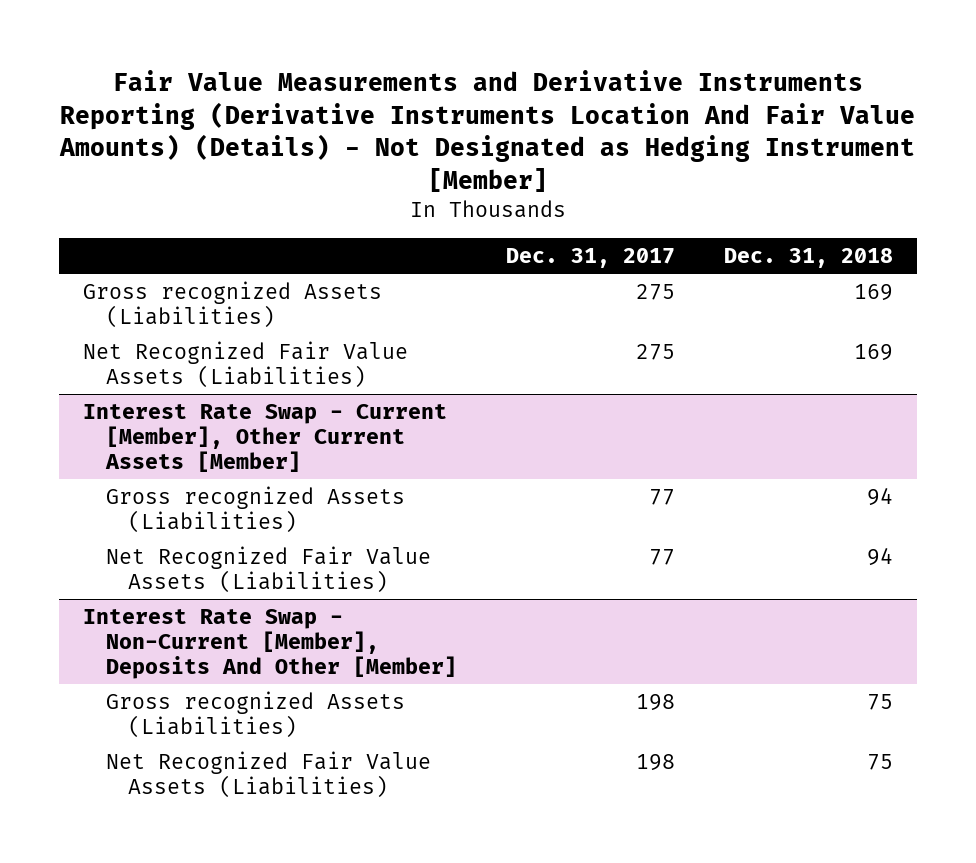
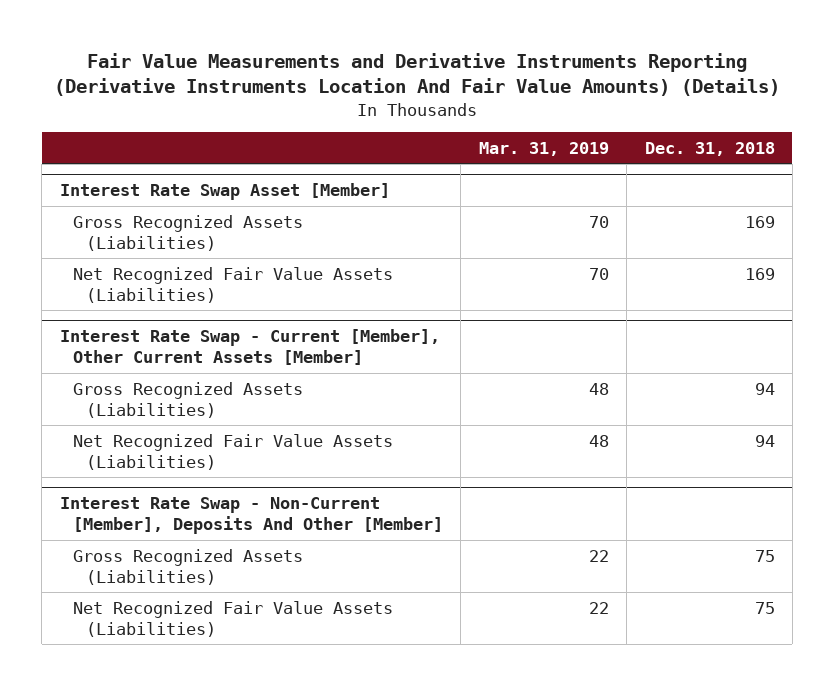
[58,70,915,192] Fair Value Measurements and Derivative Instruments Reporting (Derivative Instruments Location And Fair Value Amounts) (Details) - Not Designated as Hedging Instrument [Member] -> [54,52,781,97] Fair Value Measurements and Derivative Instruments Reporting (Derivative Instruments Location And Fair Value Amounts) (Details)
[505,247,675,268] Dec. 31, 2017 -> none
none -> [478,141,609,156] Mar. 31, 2019
none -> [59,183,390,201] Interest Rate Swap Asset [Member]
[83,280,383,328] Gross recognized Assets (Liabilities) -> [72,214,303,251] Gross Recognized Assets (Liabilities)
[105,485,405,533] Gross recognized Assets (Liabilities) -> [72,381,303,418] Gross Recognized Assets (Liabilities)
[105,690,405,738] Gross recognized Assets (Liabilities) -> [72,548,303,585] Gross Recognized Assets (Liabilities)

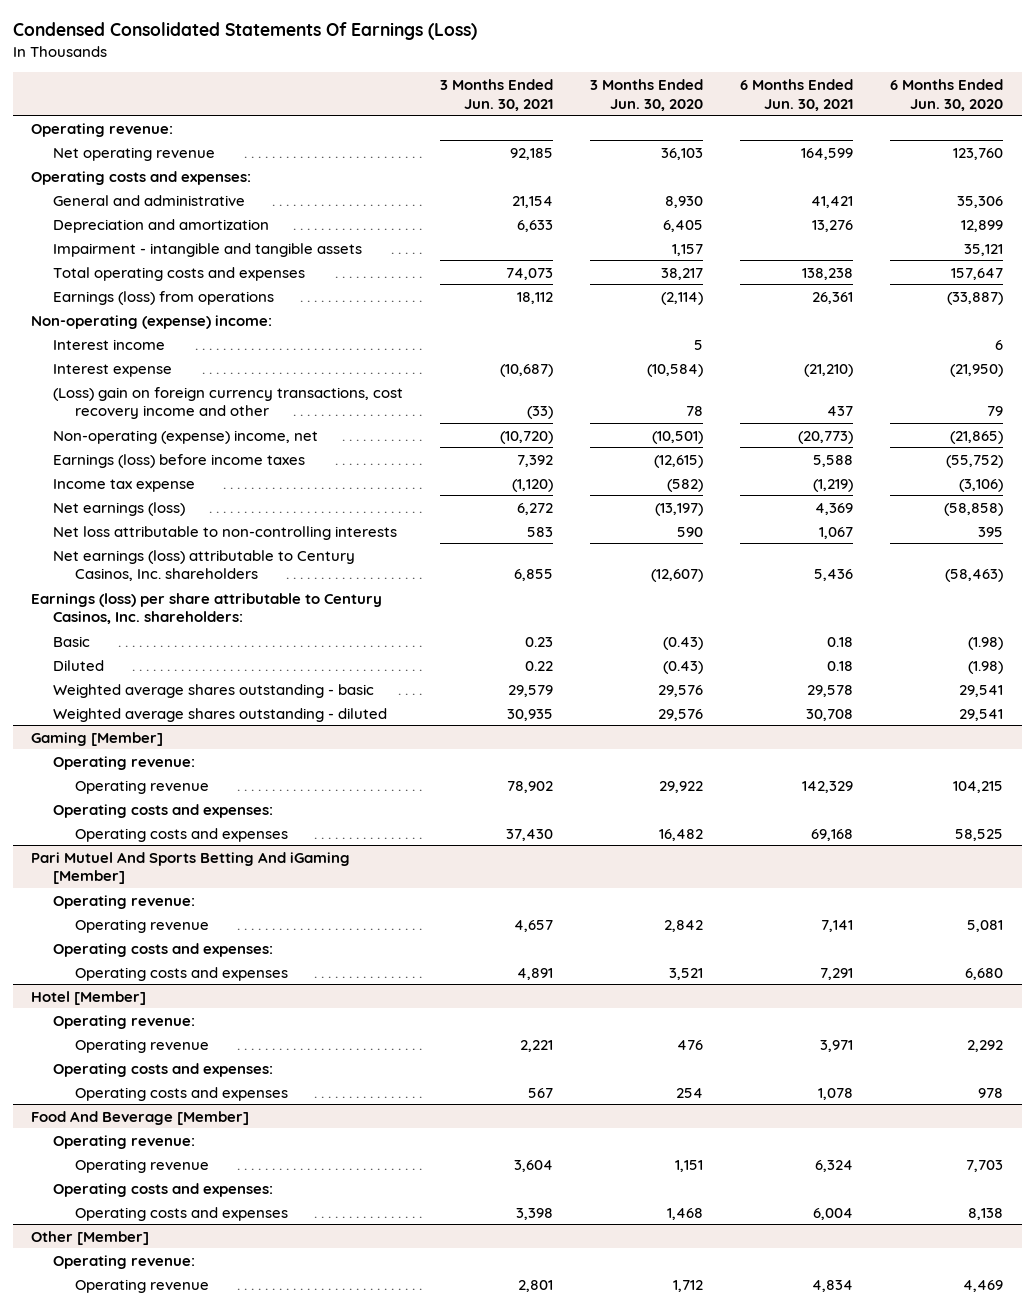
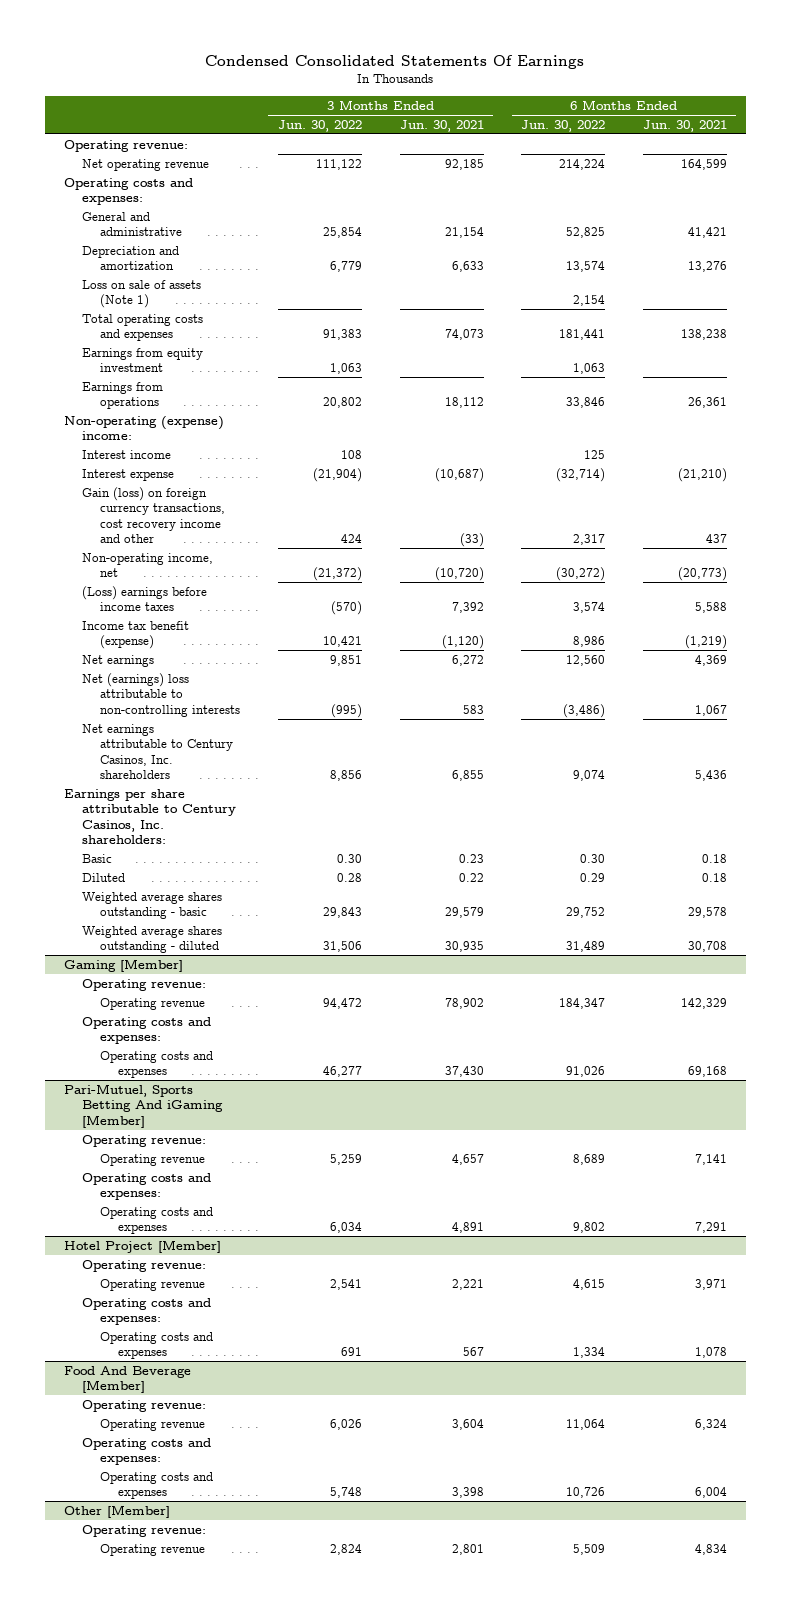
[12,22,477,41] Condensed Consolidated Statements Of Earnings (Loss) -> [205,54,585,69] Condensed Consolidated Statements Of Earnings
[590,78,704,111] 3 Months Ended Jun. 30, 2020 -> none
[890,78,1004,111] 6 Months Ended Jun. 30, 2020 -> none
none -> [277,120,362,133] Jun. 30, 2022
none -> [521,120,606,133] Jun. 30, 2022
[53,242,363,257] Impairment - intangible and tangible assets -> none
none -> [82,279,202,309] Loss on sale of assets (Note 1)
none -> [82,347,204,373] Earnings from equity investment
[53,290,275,305] Earnings (loss) from operations -> [82,381,164,410] Earnings from operations
[53,386,404,420] (Loss) gain on foreign currency transactions, cost recovery income and other -> [82,486,226,544] Gain (loss) on foreign currency transactions, cost recovery income and other
[53,429,319,444] Non-operating (expense) income, net -> [82,552,214,578] Non-operating income, net
[53,453,306,468] Earnings (loss) before income taxes -> [82,585,208,612] (Loss) earnings before income taxes
[53,478,196,492] Income tax expense -> [82,620,190,650] Income tax benefit (expense)
[53,501,186,516] Net earnings (loss) -> [82,654,155,667] Net earnings
[53,525,398,540] Net loss attributable to non-controlling interests -> [82,672,241,717] Net (earnings) loss attributable to non-controlling interests
[53,549,356,582] Net earnings (loss) attributable to Century Casinos, Inc. shareholders -> [82,723,234,780] Net earnings attributable to Century Casinos, Inc. shareholders
[31,592,383,625] Earnings (loss) per share attributable to Century Casinos, Inc. shareholders: -> [64,788,237,845] Earnings per share attributable to Century Casinos, Inc. shareholders:
[31,851,351,885] Pari Mutuel And Sports Betting And iGaming [Member] -> [64,1083,224,1128] Pari-Mutuel, Sports Betting And iGaming [Member]
[31,990,147,1005] Hotel [Member] -> [64,1239,222,1253] Hotel Project [Member]

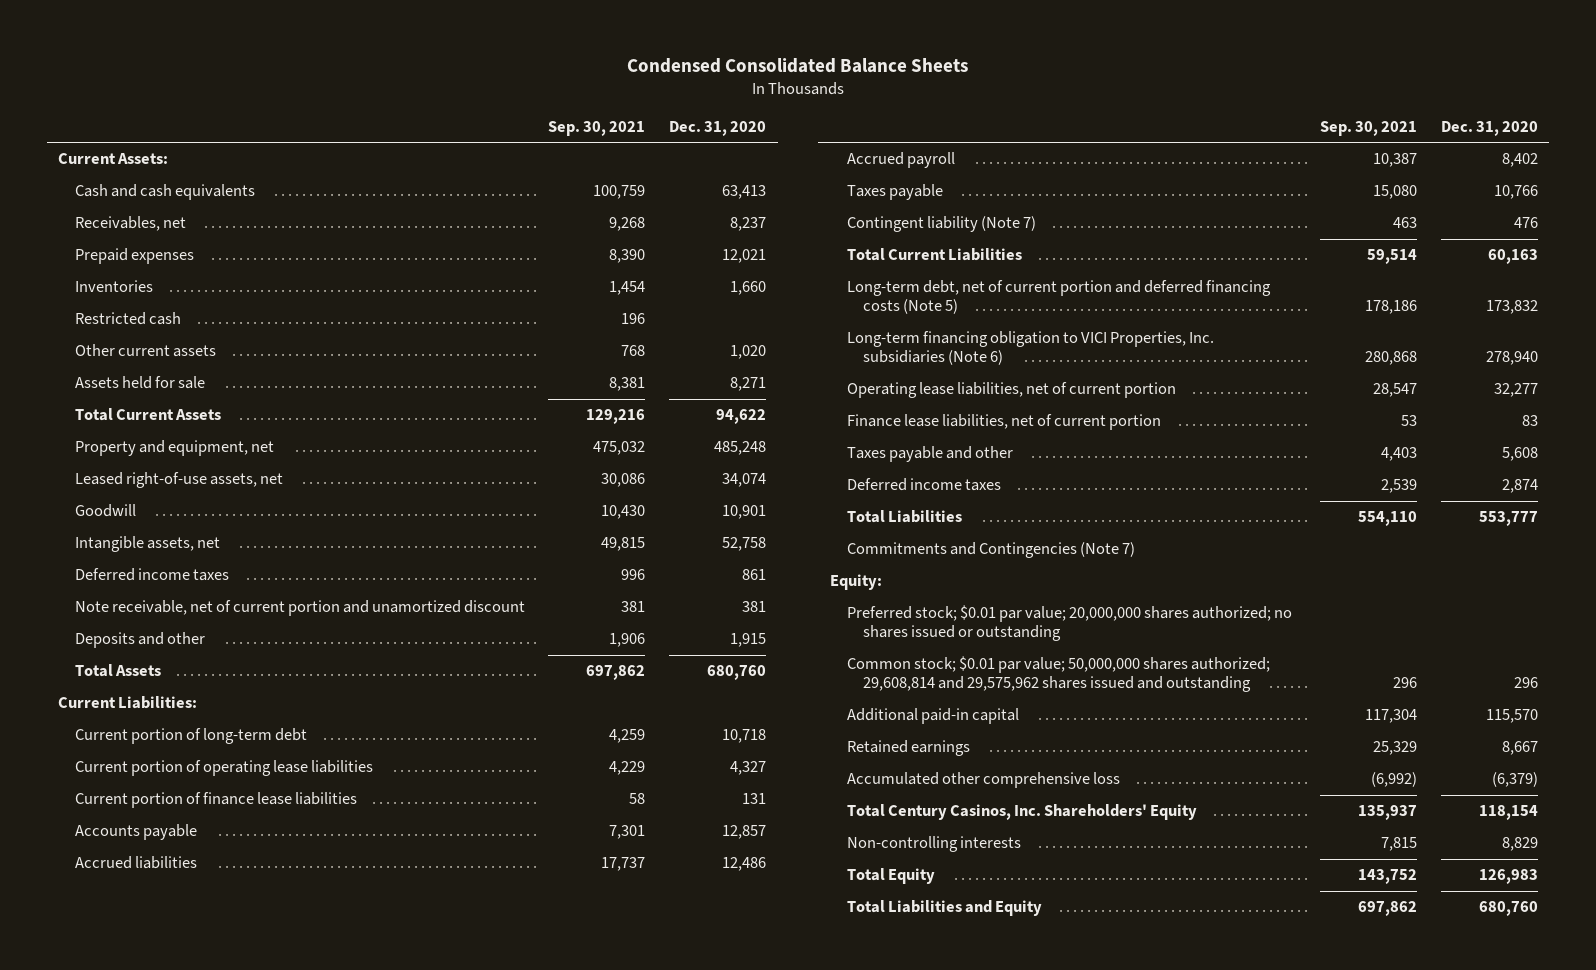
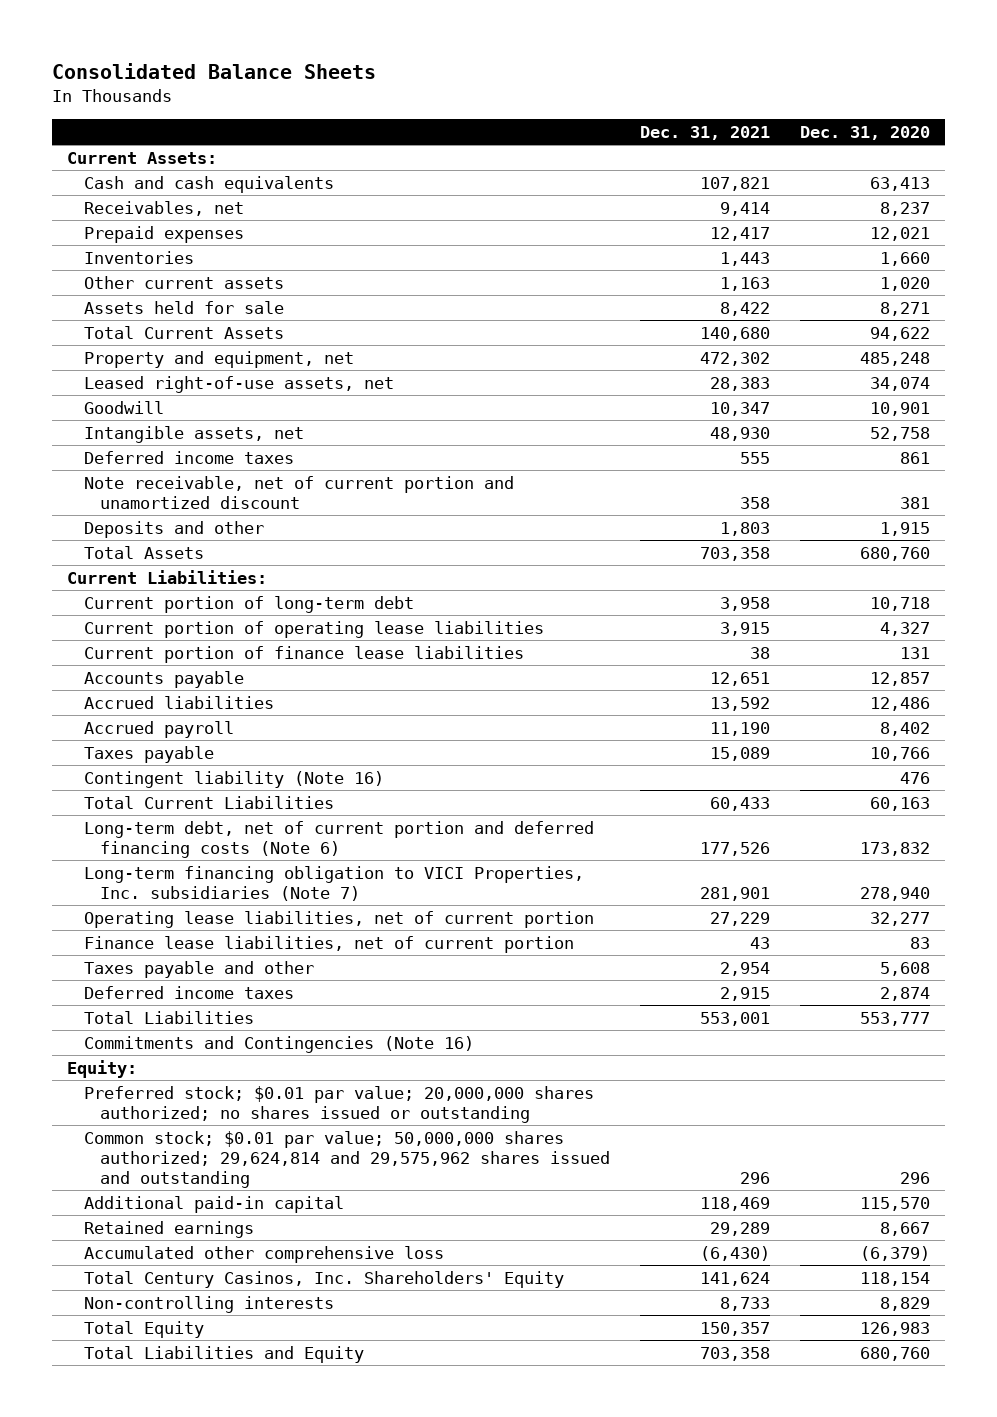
[626,58,968,74] Condensed Consolidated Balance Sheets -> [52,63,377,80] Consolidated Balance Sheets
[548,120,646,136] Sep. 30, 2021 -> none
none -> [639,125,770,140] Dec. 31, 2021
[74,312,181,326] Restricted cash -> none
[846,216,1036,233] Contingent liability (Note 7) -> [83,770,384,788] Contingent liability (Note 16)
[846,280,1271,315] Long-term debt, net of current portion and deferred financing costs (Note 5) -> [83,820,594,858] Long-term debt, net of current portion and deferred financing costs (Note 6)
[846,331,1214,366] Long-term financing obligation to VICI Properties, Inc. subsidiaries (Note 6) -> [83,865,584,901] Long-term financing obligation to VICI Properties, Inc. subsidiaries (Note 7)
[846,542,1135,559] Commitments and Contingencies (Note 7) -> [83,1035,474,1053] Commitments and Contingencies (Note 16)
[846,656,1270,693] Common stock; $0.01 par value; 50,000,000 shares authorized; 29,608,814 and 29,575,962 shares issued and outstanding -> [83,1130,610,1188] Common stock; $0.01 par value; 50,000,000 shares authorized; 29,624,814 and 29,575,962 shares issued and outstanding

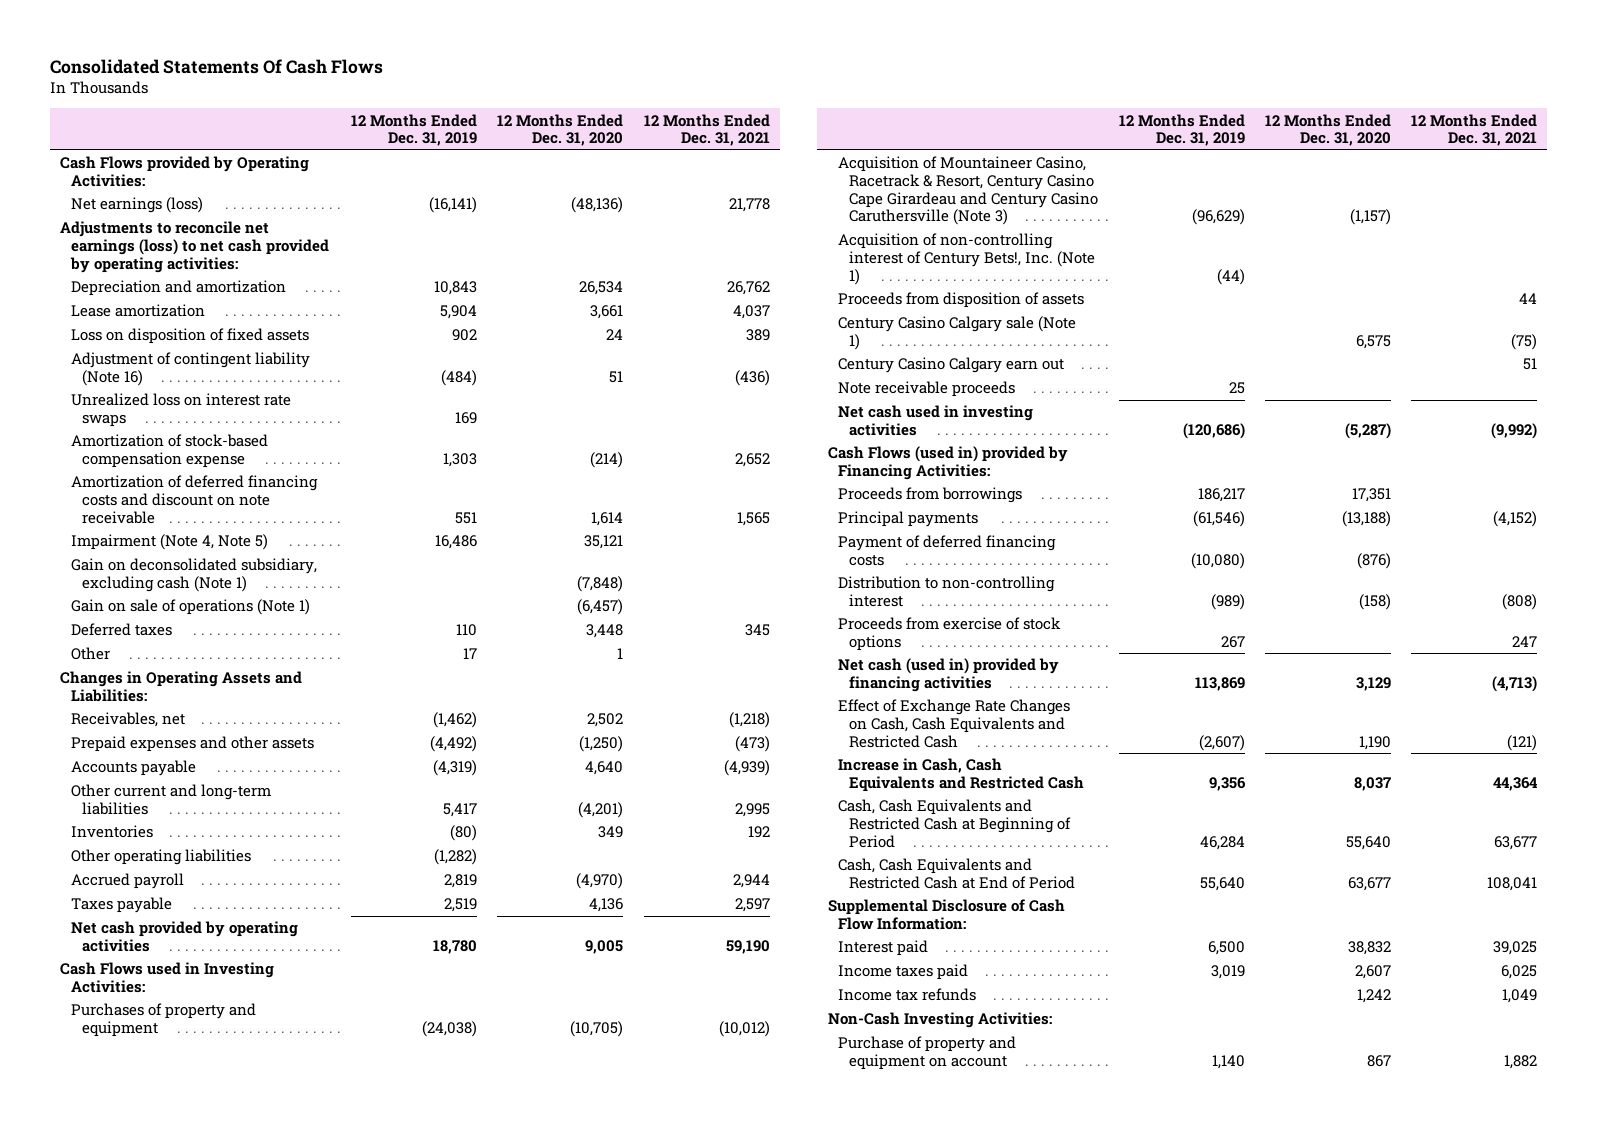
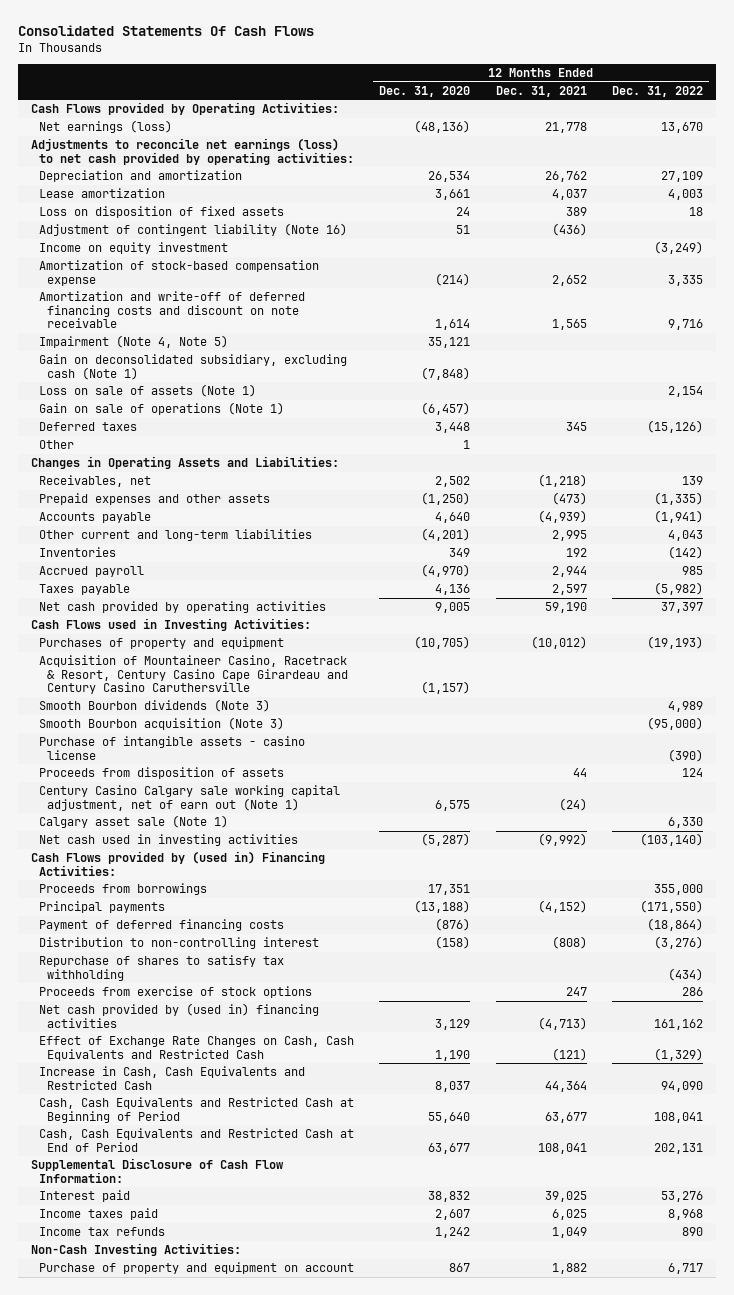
[350,113,477,147] 12 Months Ended Dec. 31, 2019 -> none
none -> [612,85,704,97] Dec. 31, 2022
[70,393,291,427] Unrealized loss on interest rate swaps -> none
none -> [39,242,229,255] Income on equity investment
[70,475,318,524] Amortization of deferred financing costs and discount on note receivable -> [39,291,306,328] Amortization and write-off of deferred financing costs and discount on note receivable
none -> [39,384,257,398] Loss on sale of assets (Note 1)
[70,849,251,866] Other operating liabilities -> none
[838,156,1099,226] Acquisition of Mountaineer Casino, Racetrack & Resort, Century Casino Cape Girardeau and Century Casino Caruthersville (Note 3) -> [39,655,349,694] Acquisition of Mountaineer Casino, Racetrack & Resort, Century Casino Cape Girardeau and Century Casino Caruthersville
none -> [39,699,271,713] Smooth Bourbon dividends (Note 3)
none -> [39,717,285,731] Smooth Bourbon acquisition (Note 3)
[838,233,1096,285] Acquisition of non-controlling interest of Century Bets!, Inc. (Note 1) -> [39,736,306,760] Purchase of intangible assets - casino license
[838,357,1065,374] Century Casino Calgary earn out -> none
[838,381,1016,398] Note receivable proceeds -> none
[838,316,1077,350] Century Casino Calgary sale (Note 1) -> [39,785,341,811] Century Casino Calgary sale working capital adjustment, net of earn out (Note 1)
[1511,333,1538,350] (75) -> [558,797,587,811] (24)
none -> [39,815,229,829] Calgary asset sale (Note 1)
[827,446,1068,480] Cash Flows (used in) provided by Financing Activities: -> [30,851,325,876] Cash Flows provided by (used in) Financing Activities:
none -> [39,955,285,981] Repurchase of shares to satisfy tax withholding
[838,658,1060,692] Net cash (used in) provided by financing activities -> [39,1003,320,1028] Net cash provided by (used in) financing activities

